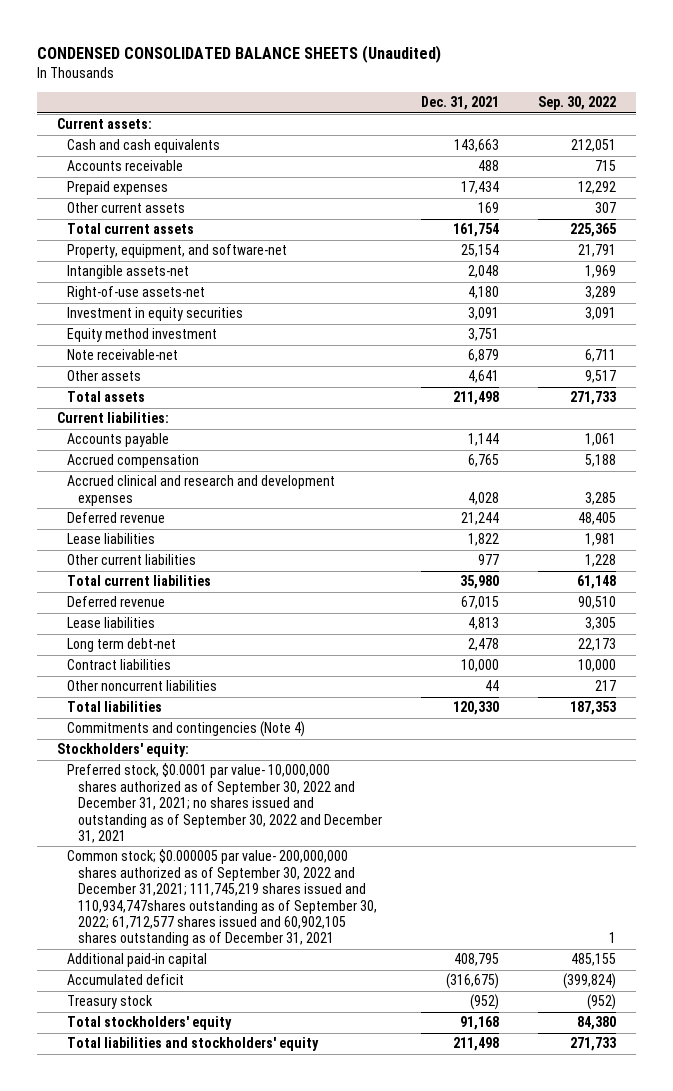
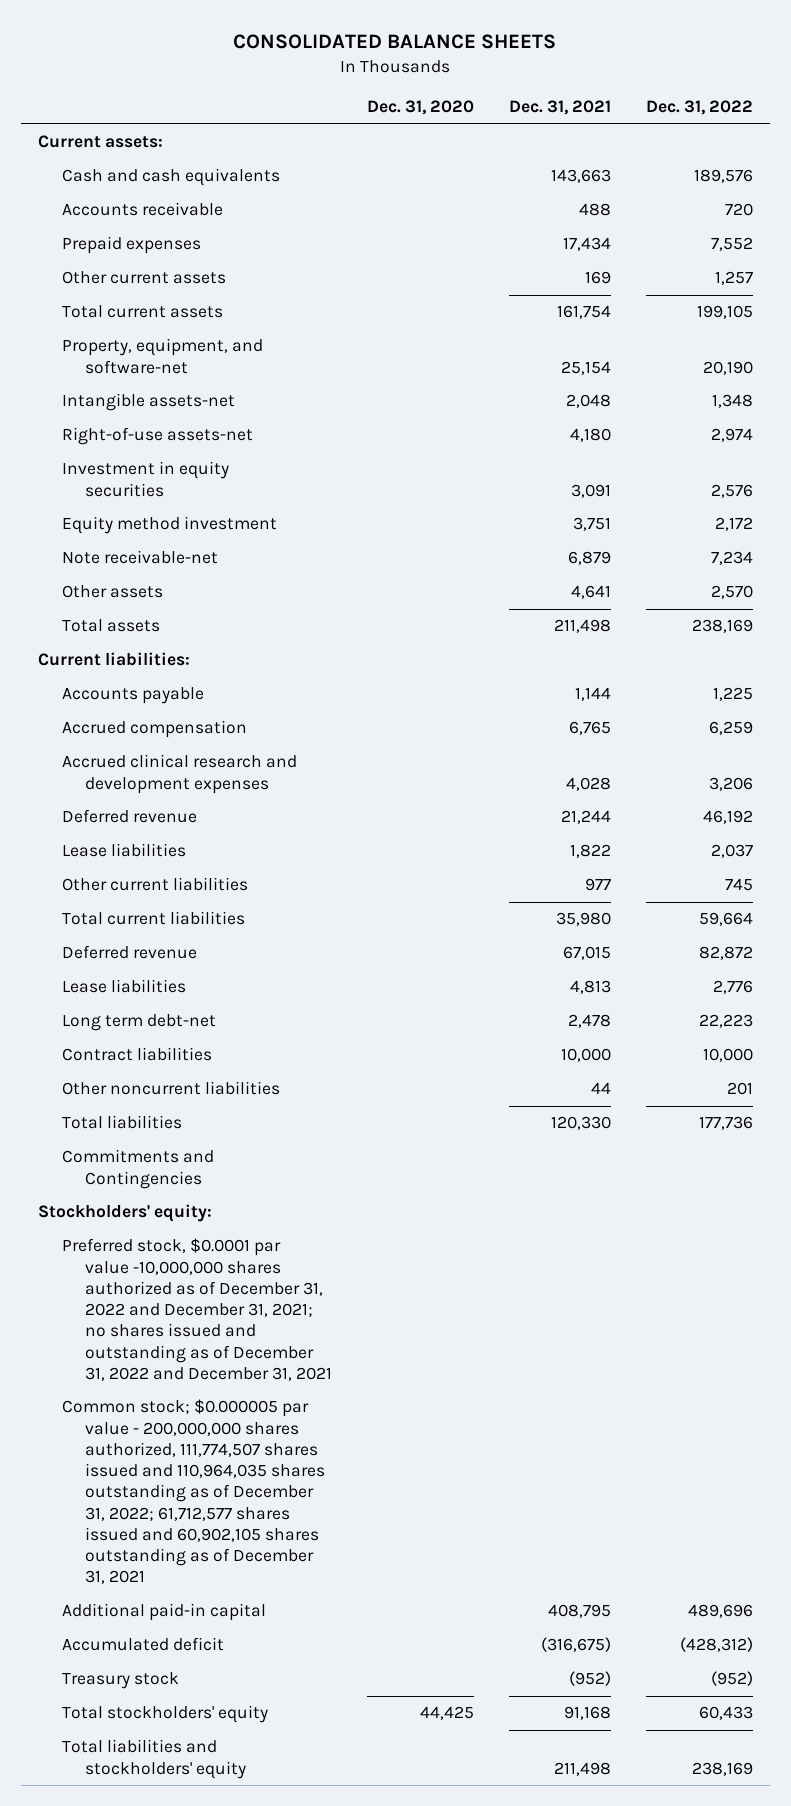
[37,45,442,64] CONDENSED CONSOLIDATED BALANCE SHEETS (Unaudited) -> [233,34,557,50] CONSOLIDATED BALANCE SHEETS
[538,96,617,111] Sep. 30, 2022 -> none
none -> [367,100,475,116] Dec. 31, 2020
none -> [645,100,753,116] Dec. 31, 2022
[67,475,336,506] Accrued clinical and research and development expenses -> [61,754,297,794] Accrued clinical research and development expenses
[67,721,306,738] Commitments and contingencies (Note 4) -> [61,1149,214,1189] Commitments and Contingencies
[67,763,382,843] Preferred stock, $0.0001 par value- 10,000,000 shares authorized as of September 30, 2022 and December 31, 2021; no shares issued and outstanding as of September 30, 2022 and December 31, 2021 -> [61,1238,333,1381] Preferred stock, $0.0001 par value -10,000,000 shares authorized as of December 31, 2022 and December 31, 2021; no shares issued and outstanding as of December 31, 2022 and December 31, 2021
[67,849,377,947] Common stock; $0.000005 par value- 200,000,000 shares authorized as of September 30, 2022 and December 31,2021; 111,745,219 shares issued and 110,934,747shares outstanding as of September 30, 2022; 61,712,577 shares issued and 60,902,105 shares outstanding as of December 31, 2021 -> [61,1399,326,1585] Common stock; $0.000005 par value - 200,000,000 shares authorized, 111,774,507 shares issued and 110,964,035 shares outstanding as of December 31, 2022; 61,712,577 shares issued and 60,902,105 shares outstanding as of December 31, 2021

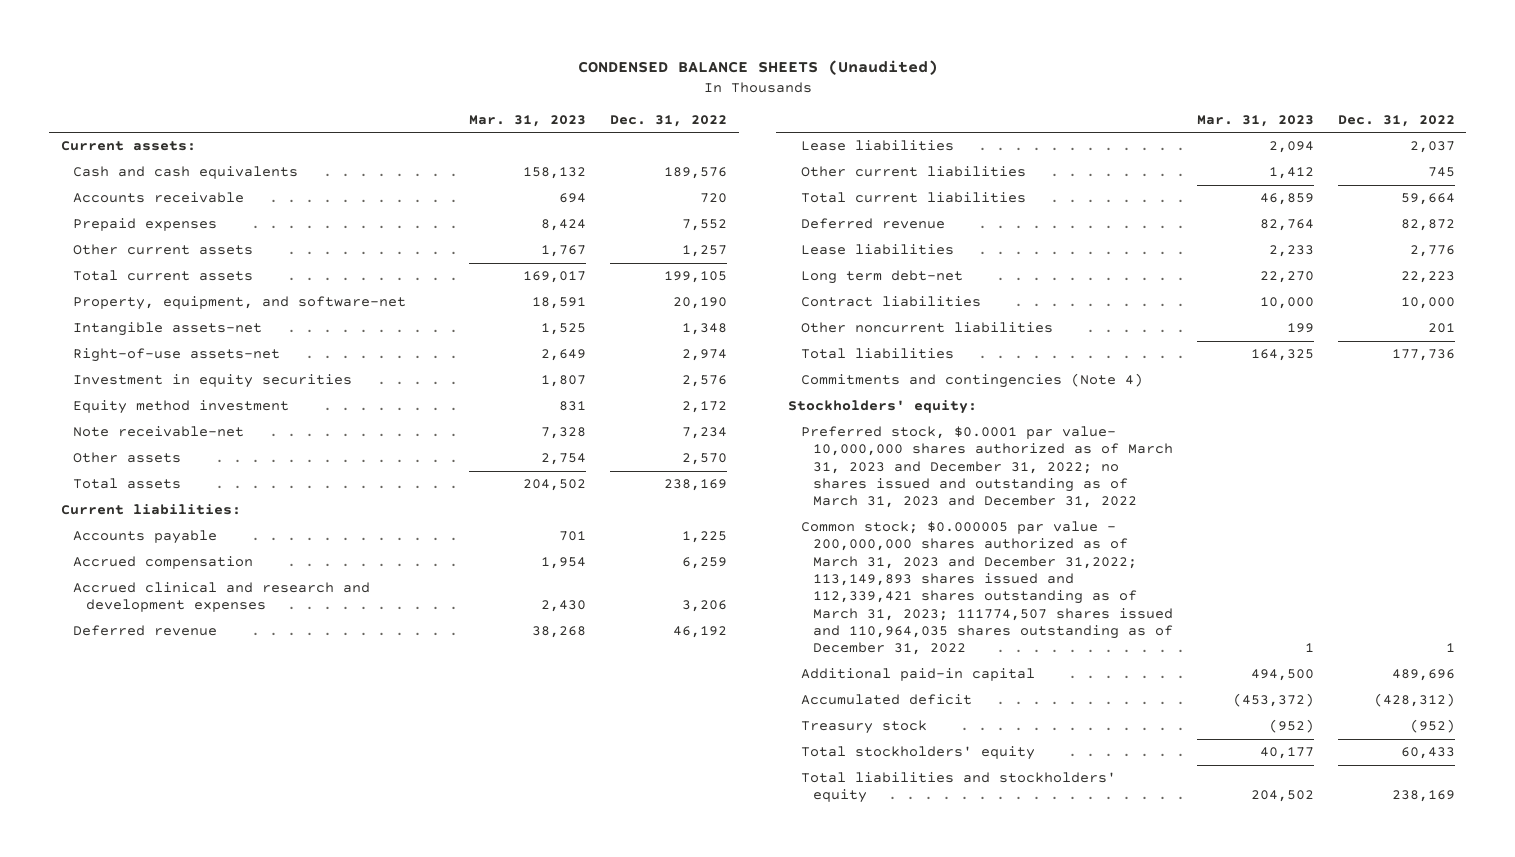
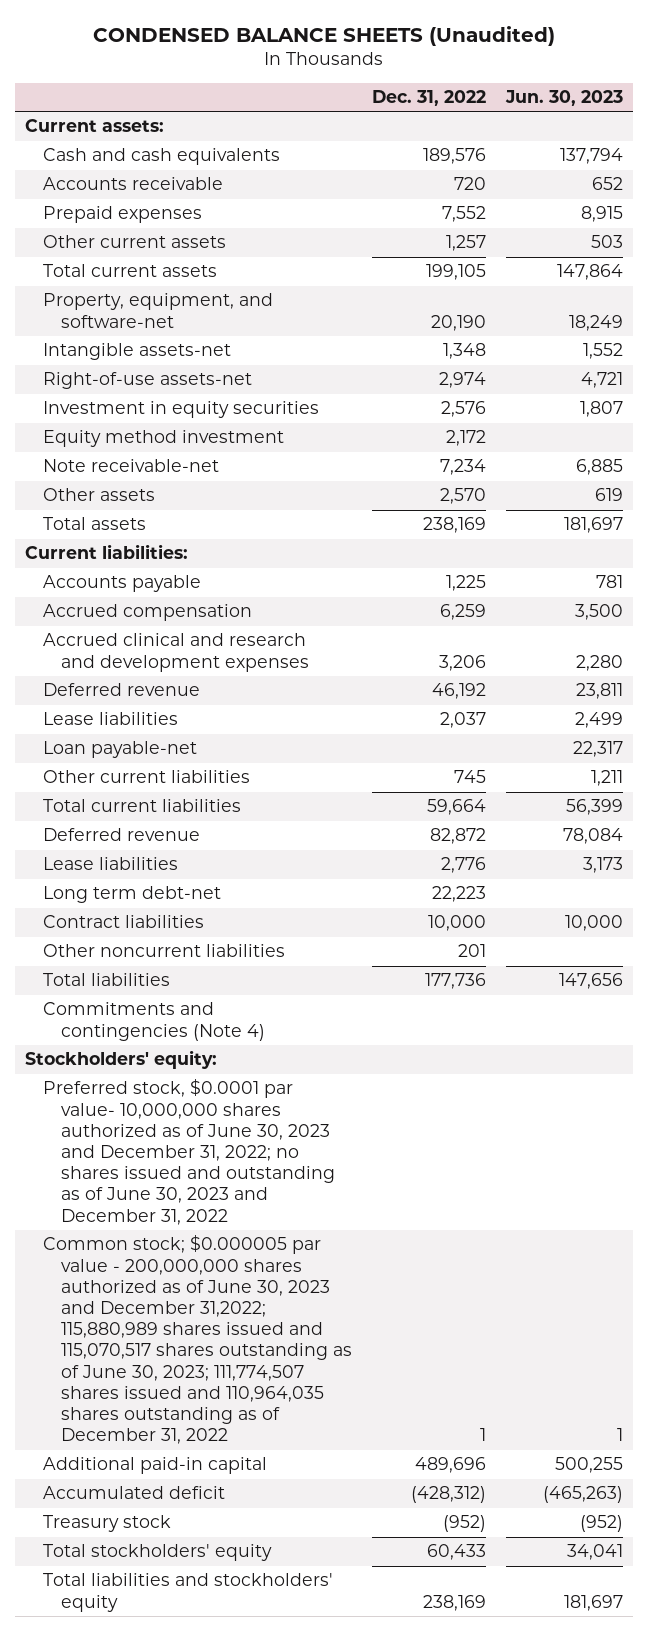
[469,114,587,127] Mar. 31, 2023 -> none
none -> [504,90,623,107] Jun. 30, 2023
none -> [42,741,197,759] Loan payable-net
[800,426,1174,509] Preferred stock, $0.0001 par value- 10,000,000 shares authorized as of March 31, 2023 and December 31, 2022; no shares issued and outstanding as of March 31, 2023 and December 31, 2022 -> [42,1079,336,1225] Preferred stock, $0.0001 par value- 10,000,000 shares authorized as of June 30, 2023 and December 31, 2022; no shares issued and outstanding as of June 30, 2023 and December 31, 2022
[800,521,1174,656] Common stock; $0.000005 par value - 200,000,000 shares authorized as of March 31, 2023 and December 31,2022; 113,149,893 shares issued and 112,339,421 shares outstanding as of March 31, 2023; 111774,507 shares issued and 110,964,035 shares outstanding as of December 31, 2022 -> [42,1235,353,1445] Common stock; $0.000005 par value - 200,000,000 shares authorized as of June 30, 2023 and December 31,2022; 115,880,989 shares issued and 115,070,517 shares outstanding as of June 30, 2023; 111,774,507 shares issued and 110,964,035 shares outstanding as of December 31, 2022

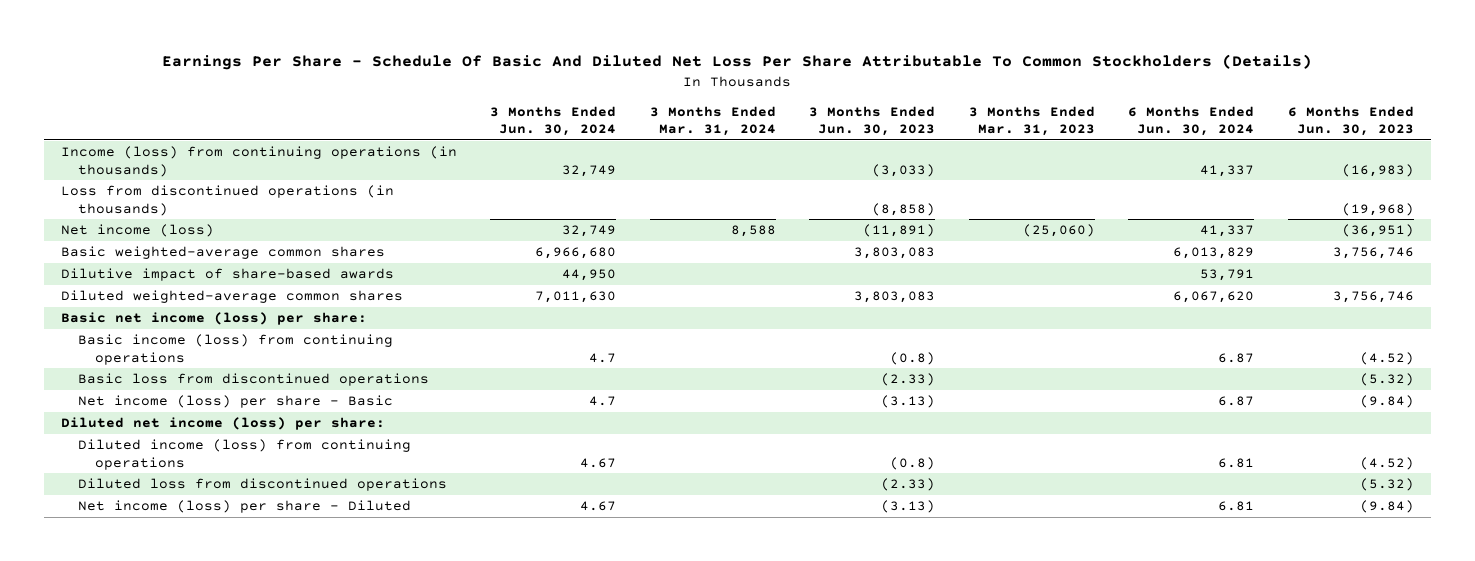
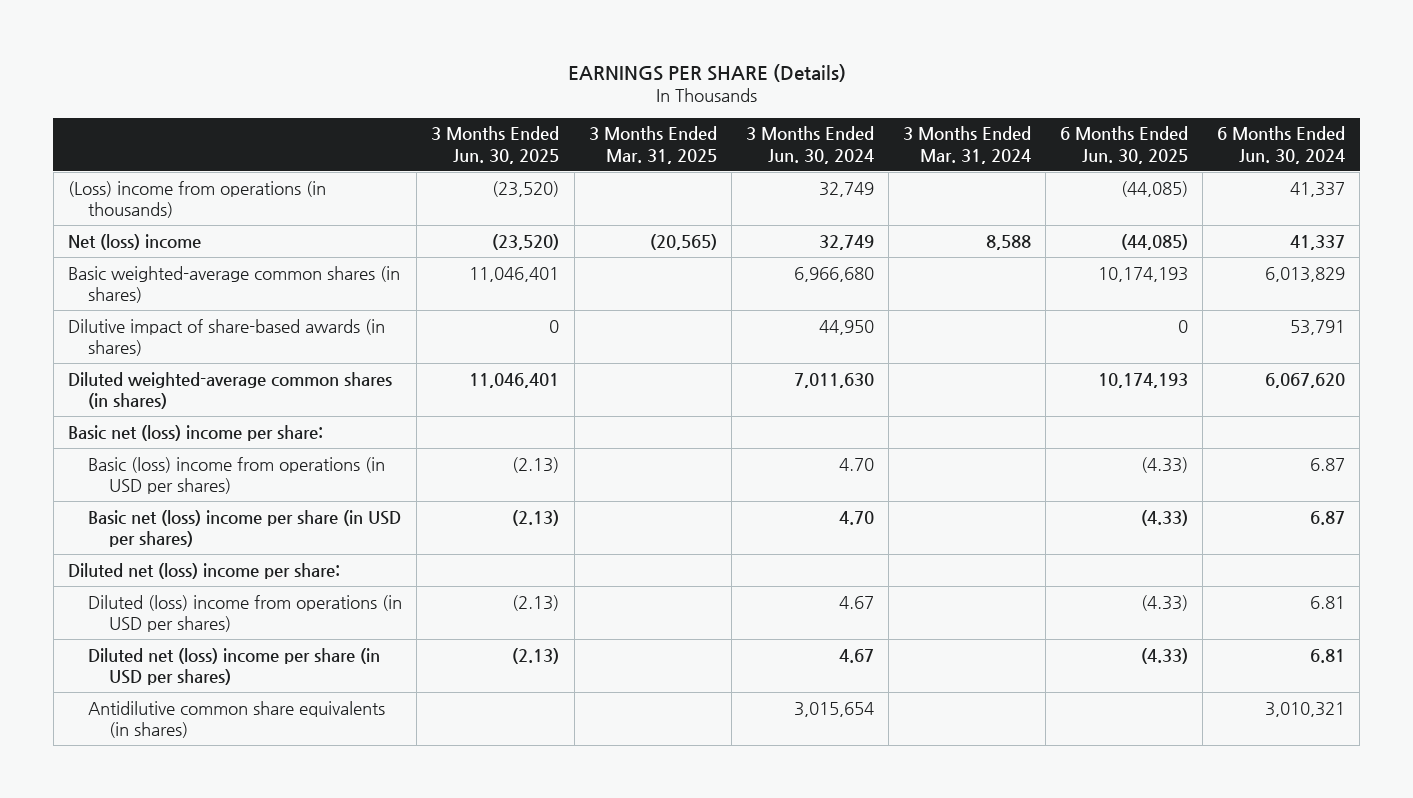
[162,54,1313,71] Earnings Per Share - Schedule Of Basic And Diluted Net Loss Per Share Attributable To Common Stockholders (Details) -> [567,63,846,82] EARNINGS PER SHARE (Details)
[809,105,936,137] 3 Months Ended Jun. 30, 2023 -> none
[968,105,1095,137] 3 Months Ended Mar. 31, 2023 -> none
[1288,105,1415,137] 6 Months Ended Jun. 30, 2023 -> none
none -> [431,126,560,164] 3 Months Ended Jun. 30, 2025
none -> [588,126,717,164] 3 Months Ended Mar. 31, 2025
none -> [1060,126,1189,164] 6 Months Ended Jun. 30, 2025
[60,185,394,216] Loss from discontinued operations (in thousands) -> none
[77,373,429,387] Basic loss from discontinued operations -> none
[77,478,447,492] Diluted loss from discontinued operations -> none
[60,146,457,177] Income (loss) from continuing operations (in thousands) -> [68,180,327,219] (Loss) income from operations (in thousands)
[60,224,214,238] Net income (loss) -> [68,233,202,250] Net (loss) income
[60,246,385,260] Basic weighted-average common shares -> [68,265,401,304] Basic weighted-average common shares (in shares)
[60,268,394,282] Dilutive impact of share-based awards -> [68,318,386,357] Dilutive impact of share-based awards (in shares)
[60,290,403,304] Diluted weighted-average common shares -> [68,371,393,410] Diluted weighted-average common shares (in shares)
[60,312,367,326] Basic net income (loss) per share: -> [68,424,324,441] Basic net (loss) income per share:
[77,334,393,365] Basic income (loss) from continuing operations -> [88,456,386,495] Basic (loss) income from operations (in USD per shares)
[589,352,617,363] 4.7 -> [838,457,874,471] 4.70
[77,395,393,409] Net income (loss) per share - Basic -> [88,509,402,548] Basic net (loss) income per share (in USD per shares)
[589,396,617,407] 4.7 -> [838,510,874,525] 4.70
[60,417,385,431] Diluted net income (loss) per share: -> [68,562,341,579] Diluted net (loss) income per share:
[77,439,411,470] Diluted income (loss) from continuing operations -> [88,594,403,633] Diluted (loss) income from operations (in USD per shares)
[77,500,411,514] Net income (loss) per share - Diluted -> [88,647,381,686] Diluted net (loss) income per share (in USD per shares)
none -> [88,700,386,739] Antidilutive common share equivalents (in shares)

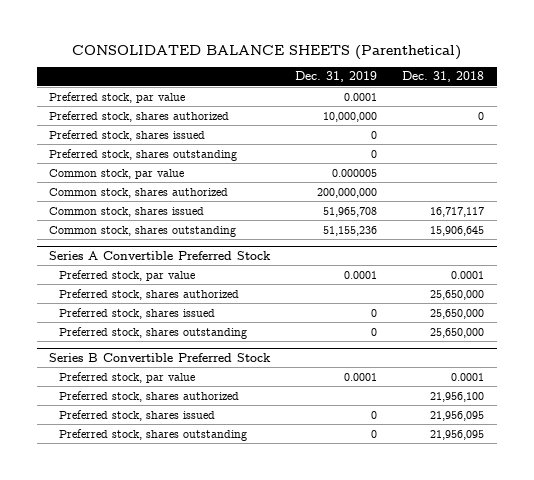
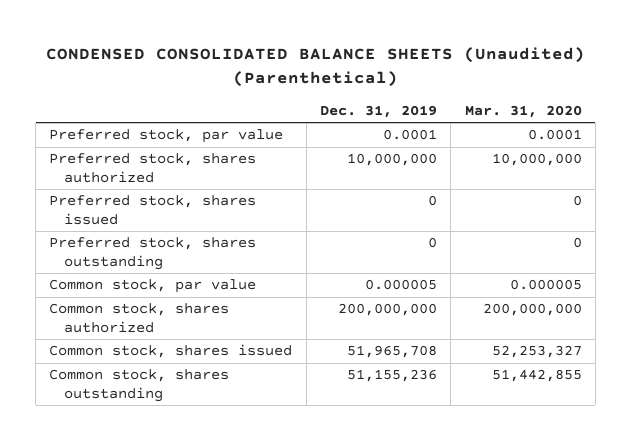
[71,45,461,61] CONSOLIDATED BALANCE SHEETS (Parenthetical) -> [45,47,585,88] CONDENSED CONSOLIDATED BALANCE SHEETS (Unaudited) (Parenthetical)
[402,71,485,83] Dec. 31, 2018 -> none
none -> [464,105,582,119] Mar. 31, 2020
[49,250,272,260] Series A Convertible Preferred Stock -> none
[58,269,195,281] Preferred stock, par value -> none
[58,288,239,300] Preferred stock, shares authorized -> none
[58,307,215,319] Preferred stock, shares issued -> none
[58,326,247,339] Preferred stock, shares outstanding -> none
[49,352,272,362] Series B Convertible Preferred Stock -> none
[58,371,195,383] Preferred stock, par value -> none
[58,390,239,402] Preferred stock, shares authorized -> none
[58,409,215,421] Preferred stock, shares issued -> none
[58,428,247,441] Preferred stock, shares outstanding -> none

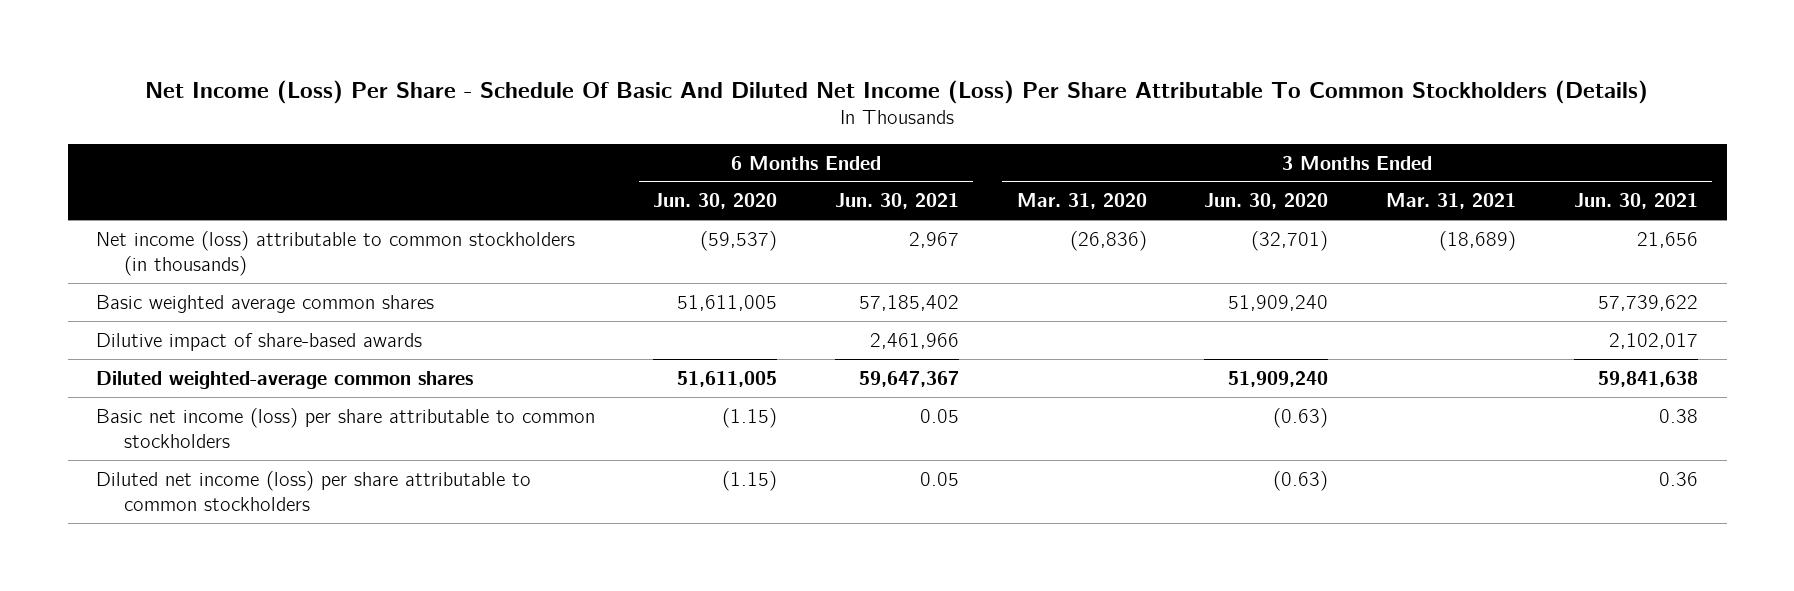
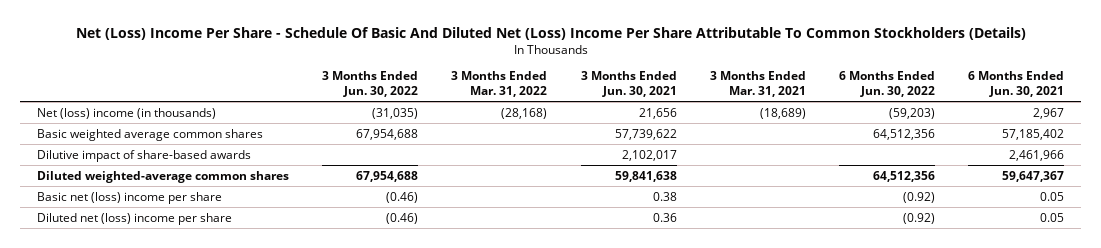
[145,79,1649,104] Net Income (Loss) Per Share - Schedule Of Basic And Diluted Net Income (Loss) Per Share Attributable To Common Stockholders (Details) -> [75,27,1026,41] Net (Loss) Income Per Share - Schedule Of Basic And Diluted Net (Loss) Income Per Share Attributable To Common Stockholders (Details)
[653,193,778,210] Jun. 30, 2020 -> none
[1016,193,1147,210] Mar. 31, 2020 -> none
[1204,193,1329,210] Jun. 30, 2020 -> none
none -> [322,71,419,97] 3 Months Ended Jun. 30, 2022
none -> [451,71,548,97] 3 Months Ended Mar. 31, 2022
none -> [839,71,936,97] 6 Months Ended Jun. 30, 2022
[96,230,576,276] Net income (loss) attributable to common stockholders (in thousands) -> [36,107,216,119] Net (loss) income (in thousands)
[96,407,596,448] Basic net income (loss) per share attributable to common stockholders -> [36,191,222,204] Basic net (loss) income per share
[96,470,532,511] Diluted net income (loss) per share attributable to common stockholders -> [36,212,232,225] Diluted net (loss) income per share

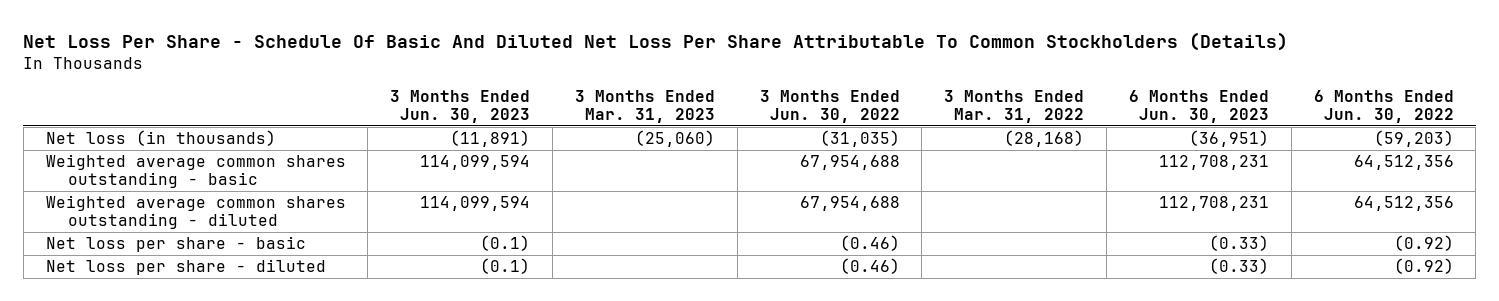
[75,27,1026,41] Net (Loss) Income Per Share - Schedule Of Basic And Diluted Net (Loss) Income Per Share Attributable To Common Stockholders (Details) -> [23,31,1289,51] Net Loss Per Share - Schedule Of Basic And Diluted Net Loss Per Share Attributable To Common Stockholders (Details)
[580,71,677,97] 3 Months Ended Jun. 30, 2021 -> none
[709,71,806,97] 3 Months Ended Mar. 31, 2021 -> none
[968,71,1065,97] 6 Months Ended Jun. 30, 2021 -> none
none -> [390,89,531,123] 3 Months Ended Jun. 30, 2023
none -> [574,89,715,123] 3 Months Ended Mar. 31, 2023
none -> [1128,89,1269,123] 6 Months Ended Jun. 30, 2023
[36,149,251,162] Dilutive impact of share-based awards -> none
[36,107,216,119] Net (loss) income (in thousands) -> [45,130,276,147] Net loss (in thousands)
[36,128,263,141] Basic weighted average common shares -> [45,154,346,189] Weighted average common shares outstanding - basic
[36,170,289,183] Diluted weighted-average common shares -> [45,195,346,230] Weighted average common shares outstanding - diluted
[36,191,222,204] Basic net (loss) income per share -> [45,236,306,253] Net loss per share - basic
[36,212,232,225] Diluted net (loss) income per share -> [45,259,326,276] Net loss per share - diluted

